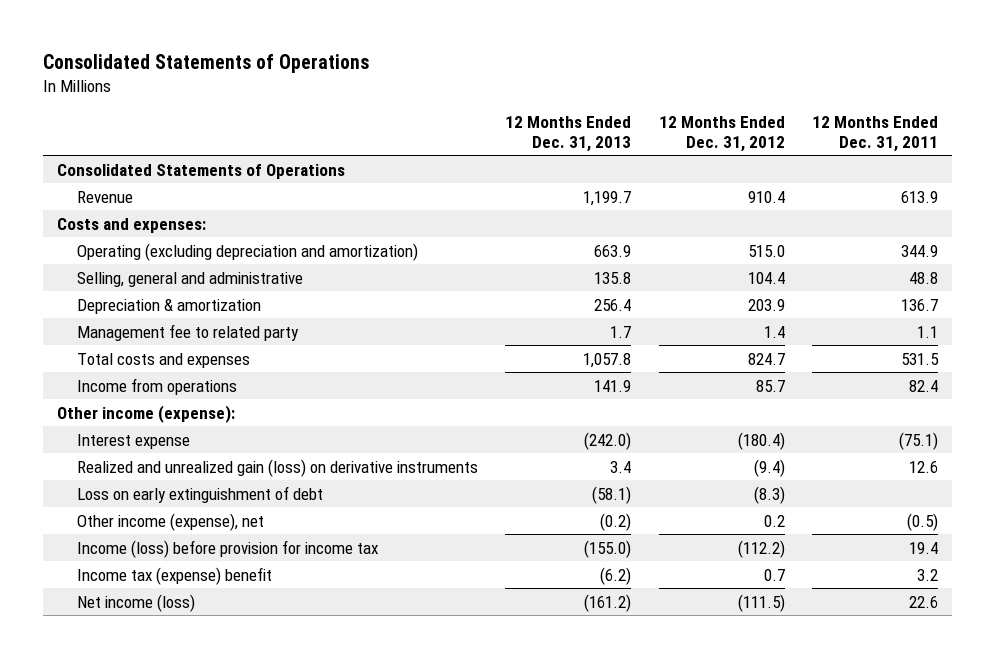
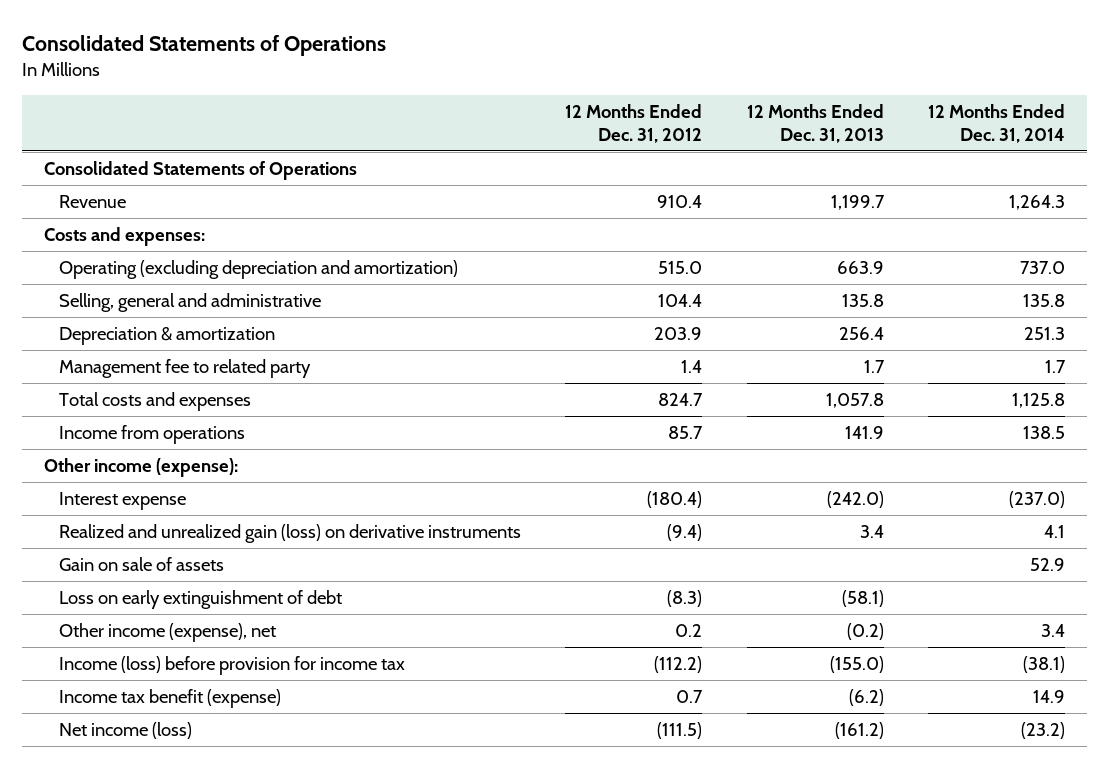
[812,116,939,152] 12 Months Ended Dec. 31, 2011 -> none
none -> [927,103,1065,143] 12 Months Ended Dec. 31, 2014
none -> [59,556,225,571] Gain on sale of assets
[76,566,272,585] Income tax (expense) benefit -> [59,688,282,708] Income tax benefit (expense)

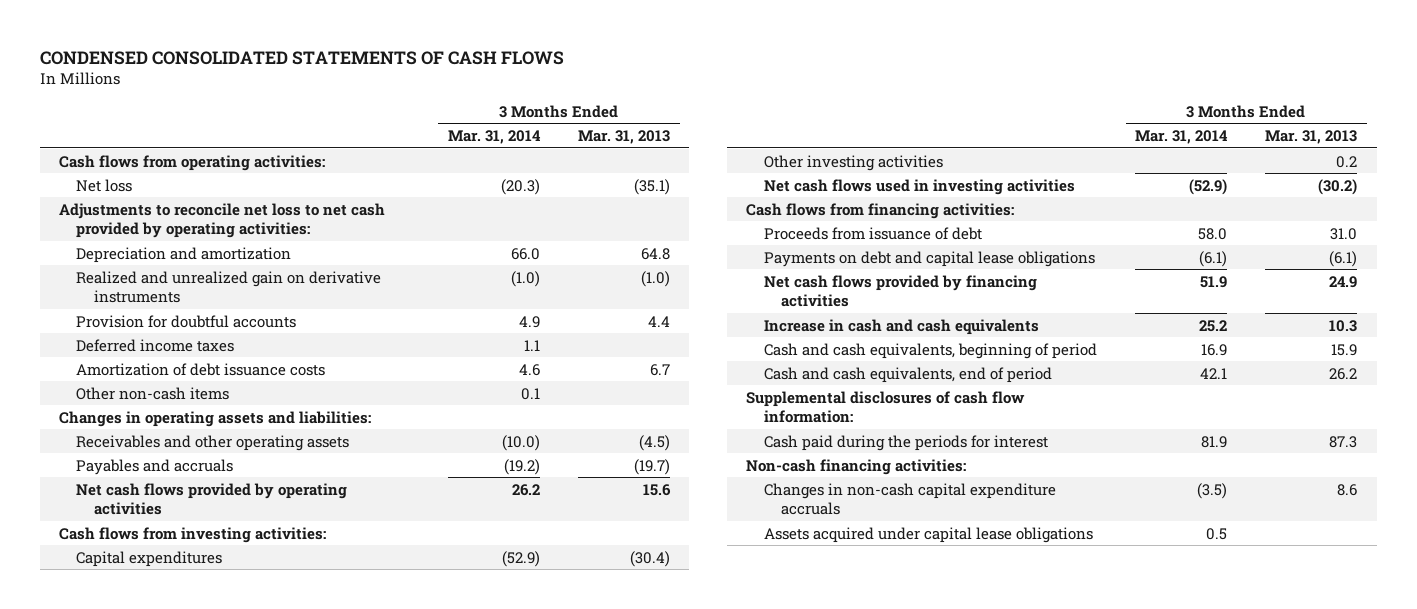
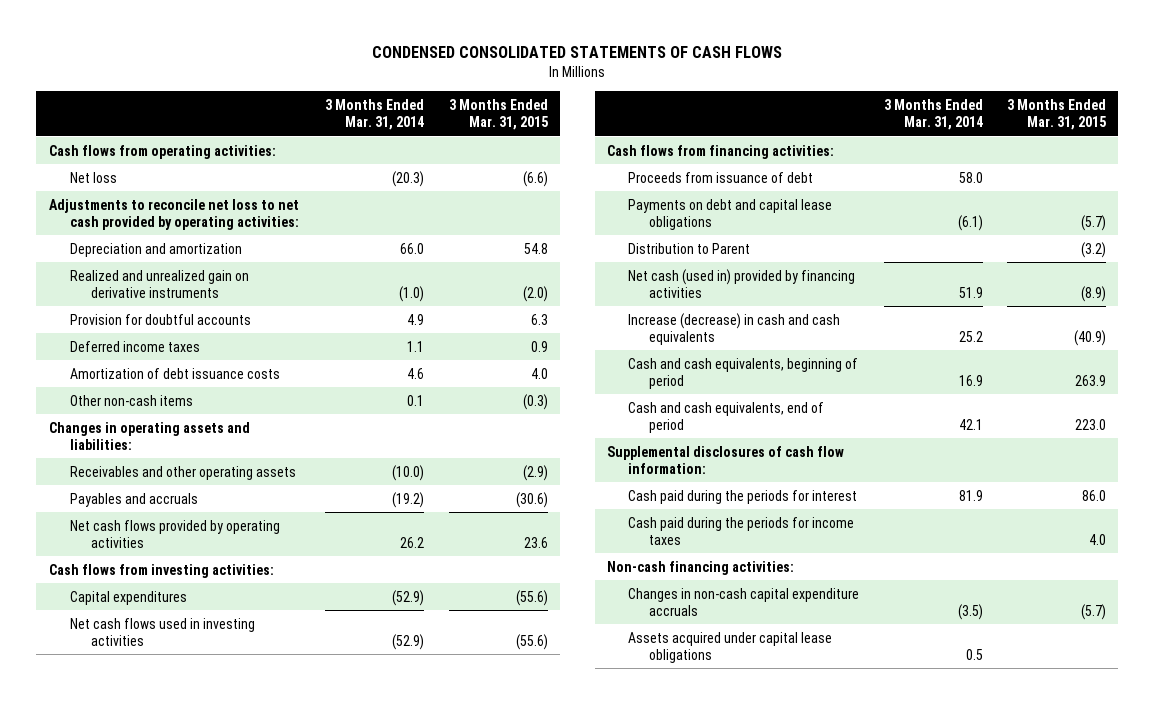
[578,130,671,145] Mar. 31, 2013 -> none
none -> [448,99,548,130] 3 Months Ended Mar. 31, 2015
[763,154,943,171] Other investing activities -> none
none -> [628,242,751,254] Distribution to Parent
[763,274,1037,307] Net cash flows provided by financing activities -> [628,268,856,298] Net cash (used in) provided by financing activities
[763,318,1039,335] Increase in cash and cash equivalents -> [628,312,841,345] Increase (decrease) in cash and cash equivalents
none -> [628,516,855,545] Cash paid during the periods for income taxes

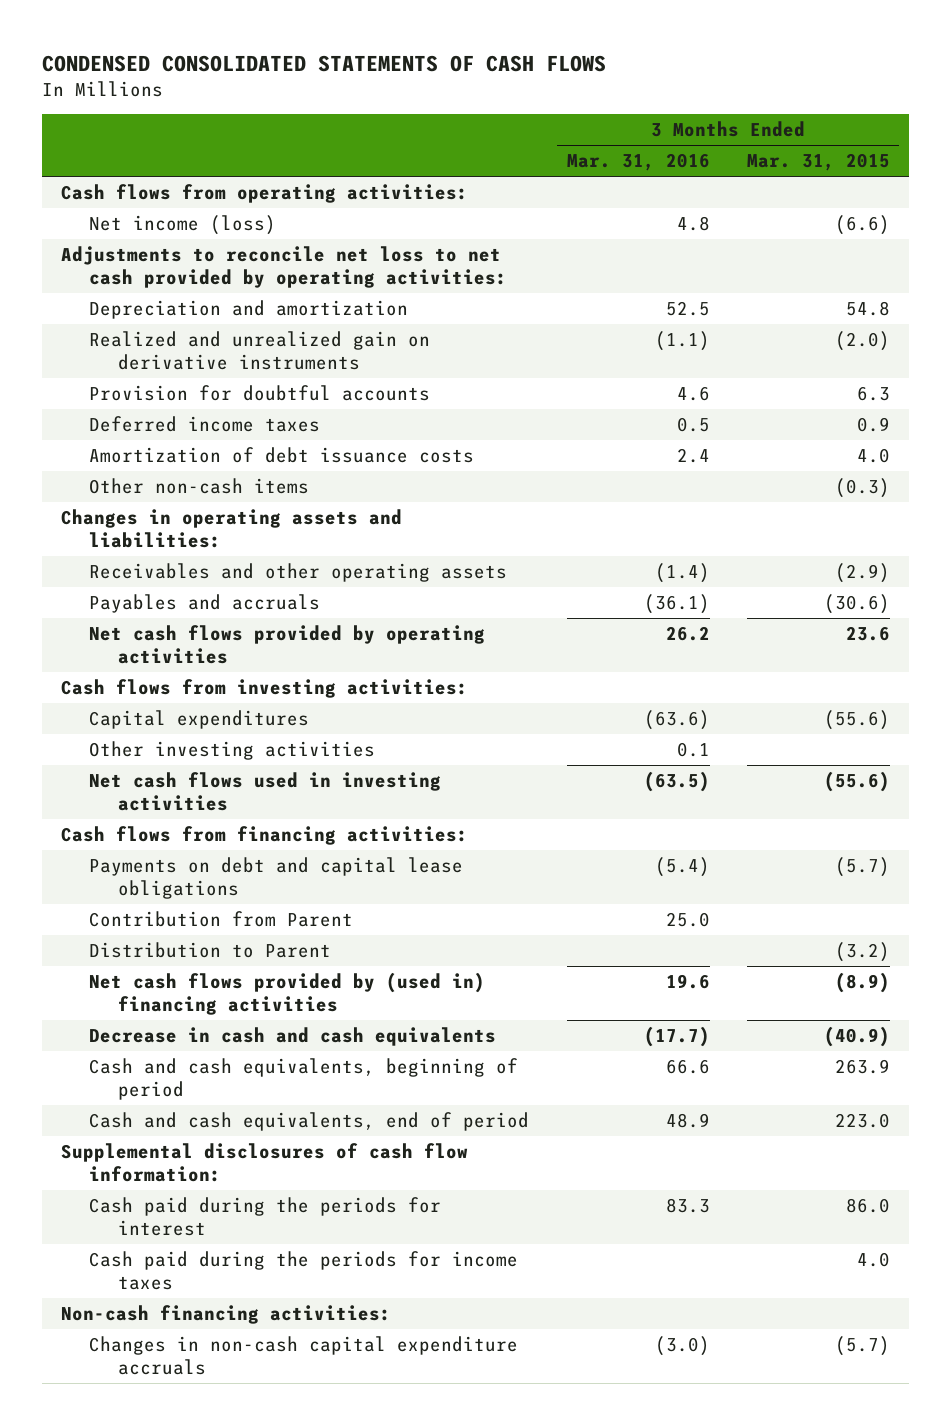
[325,99,425,130] 3 Months Ended Mar. 31, 2014 -> none
none -> [566,153,710,172] Mar. 31, 2016
[69,171,117,183] Net loss -> [89,214,277,235] Net income (loss)
none -> [89,740,376,760] Other investing activities
[628,171,814,183] Proceeds from issuance of debt -> none
none -> [89,910,354,927] Contribution from Parent
[628,268,856,298] Net cash (used in) provided by financing activities -> [89,971,486,1015] Net cash flows provided by (used in) financing activities
[628,312,841,345] Increase (decrease) in cash and cash equivalents -> [89,1026,497,1046] Decrease in cash and cash equivalents
[628,631,833,663] Assets acquired under capital lease obligations -> none

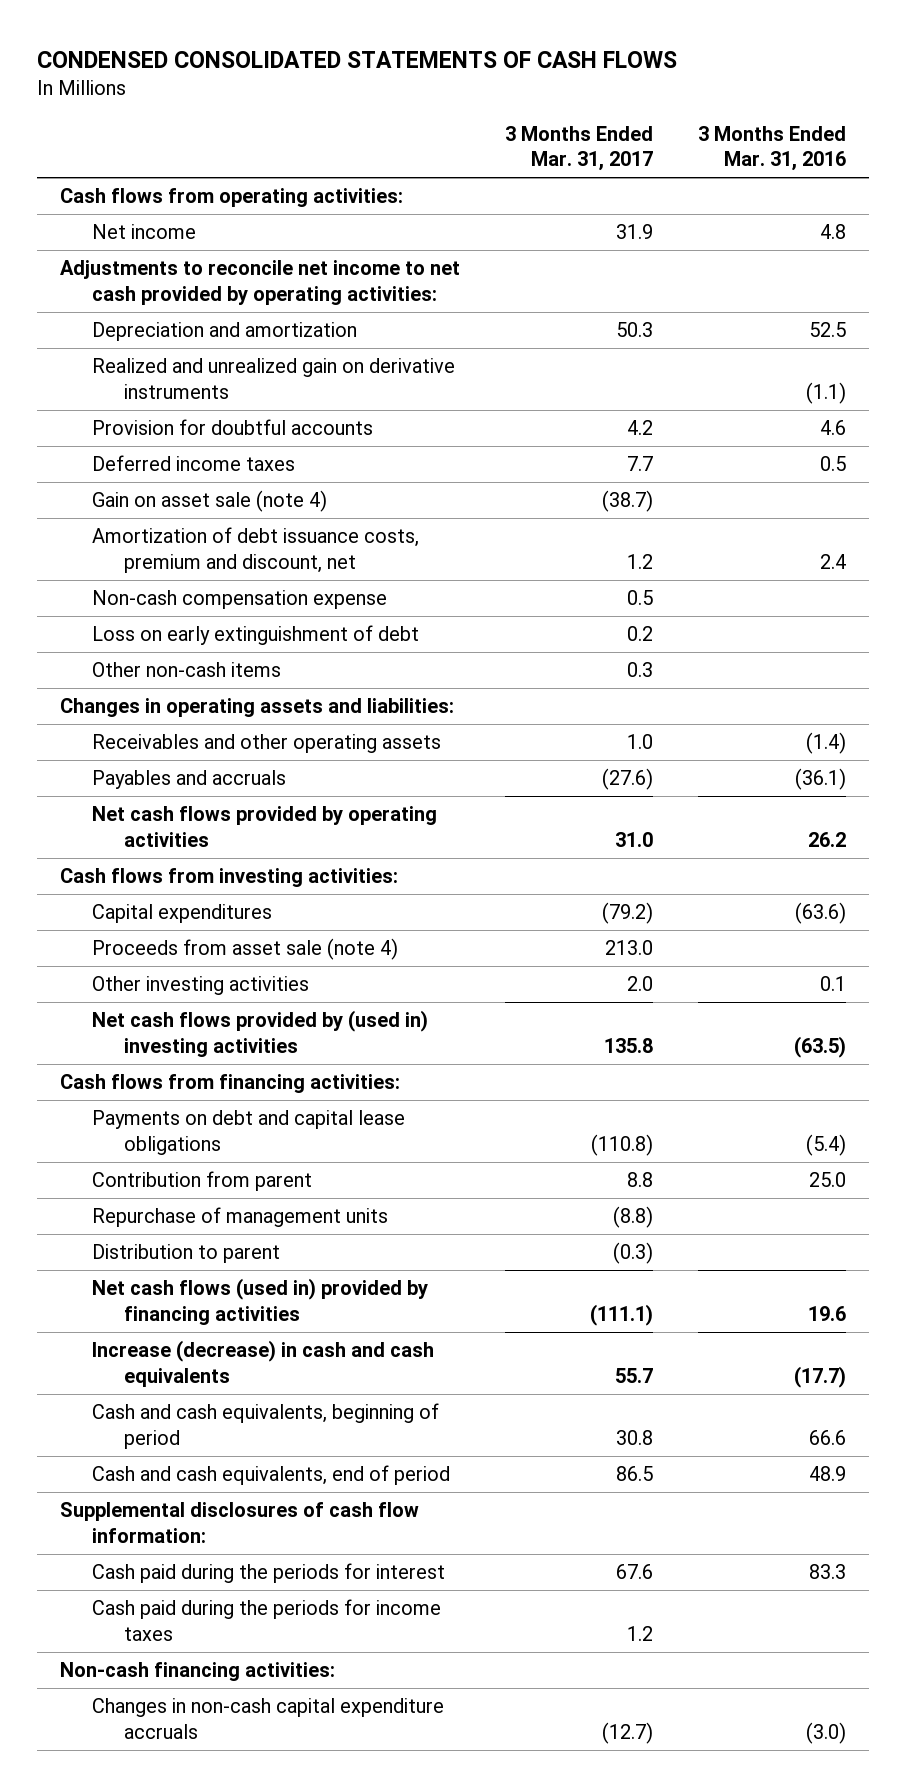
[746,153,890,172] Mar. 31, 2015 -> none
none -> [504,125,653,172] 3 Months Ended Mar. 31, 2017
[89,214,277,235] Net income (loss) -> [91,224,196,240] Net income
[60,245,508,288] Adjustments to reconcile net loss to net cash provided by operating activities: -> [59,260,460,306] Adjustments to reconcile net income to net cash provided by operating activities:
none -> [91,490,327,513] Gain on asset sale (note 4)
[89,446,475,463] Amortization of debt issuance costs -> [91,527,419,574] Amortization of debt issuance costs, premium and discount, net
none -> [91,590,387,610] Non-cash compensation expense
none -> [91,625,419,646] Loss on early extinguishment of debt
none -> [91,938,398,961] Proceeds from asset sale (note 4)
[89,771,442,811] Net cash flows used in investing activities -> [91,1010,428,1058] Net cash flows provided by (used in) investing activities
[89,910,354,927] Contribution from Parent -> [91,1171,312,1192] Contribution from parent
none -> [91,1207,388,1228] Repurchase of management units
[89,941,332,958] Distribution to Parent -> [91,1244,280,1264] Distribution to parent
[89,971,486,1015] Net cash flows provided by (used in) financing activities -> [91,1278,428,1326] Net cash flows (used in) provided by financing activities
[89,1026,497,1046] Decrease in cash and cash equivalents -> [91,1340,434,1388] Increase (decrease) in cash and cash equivalents

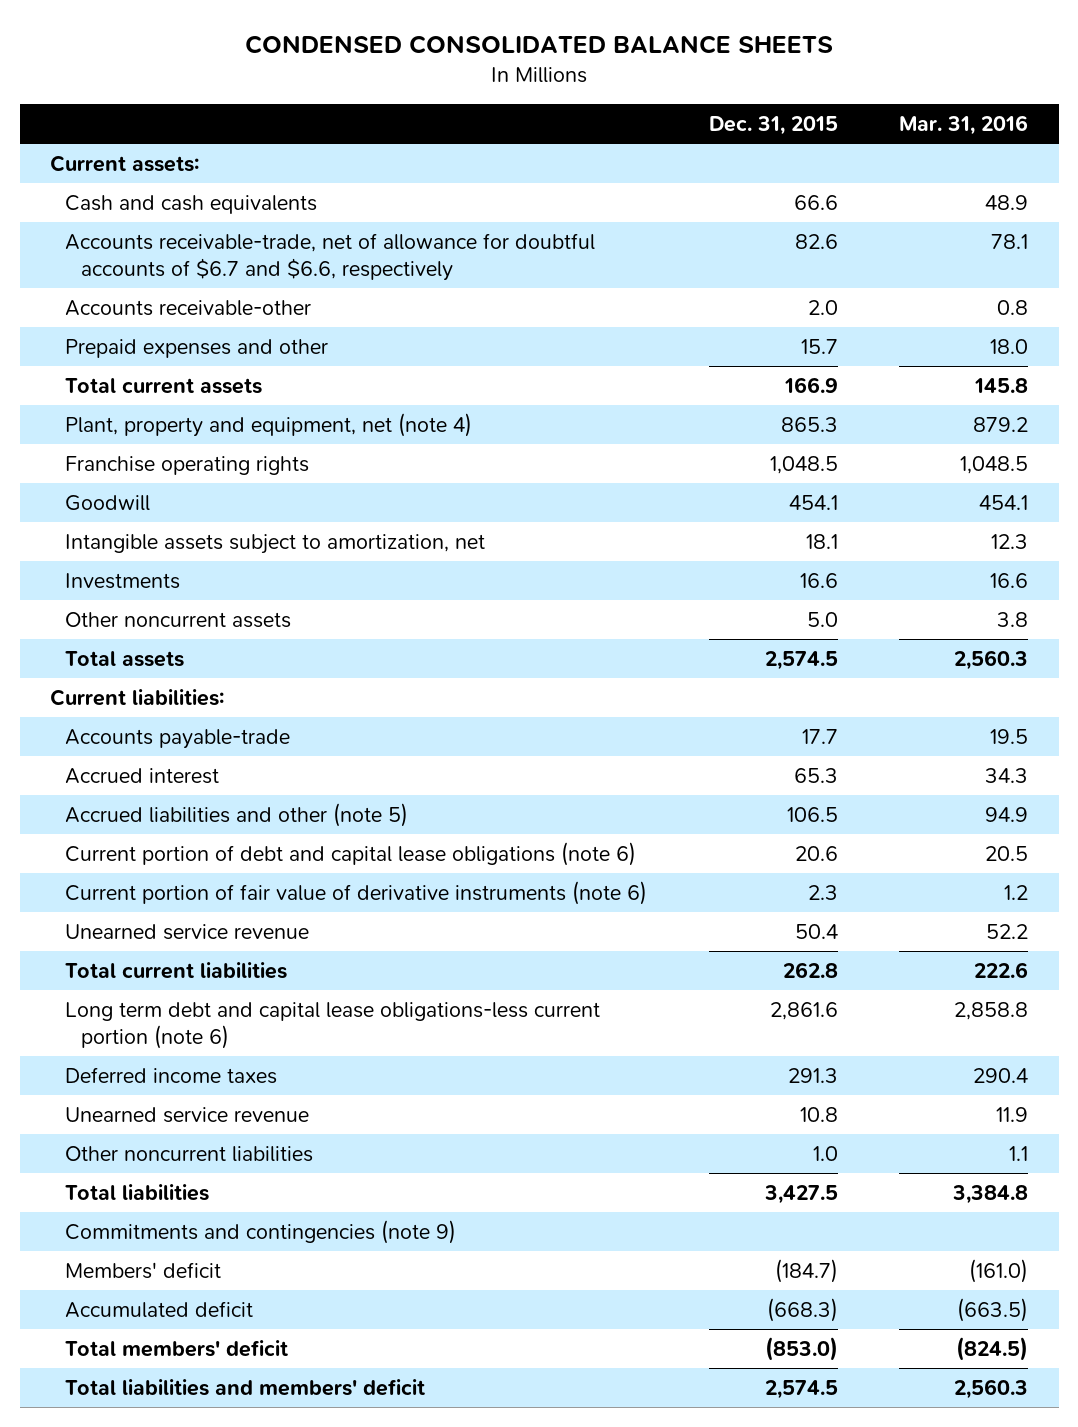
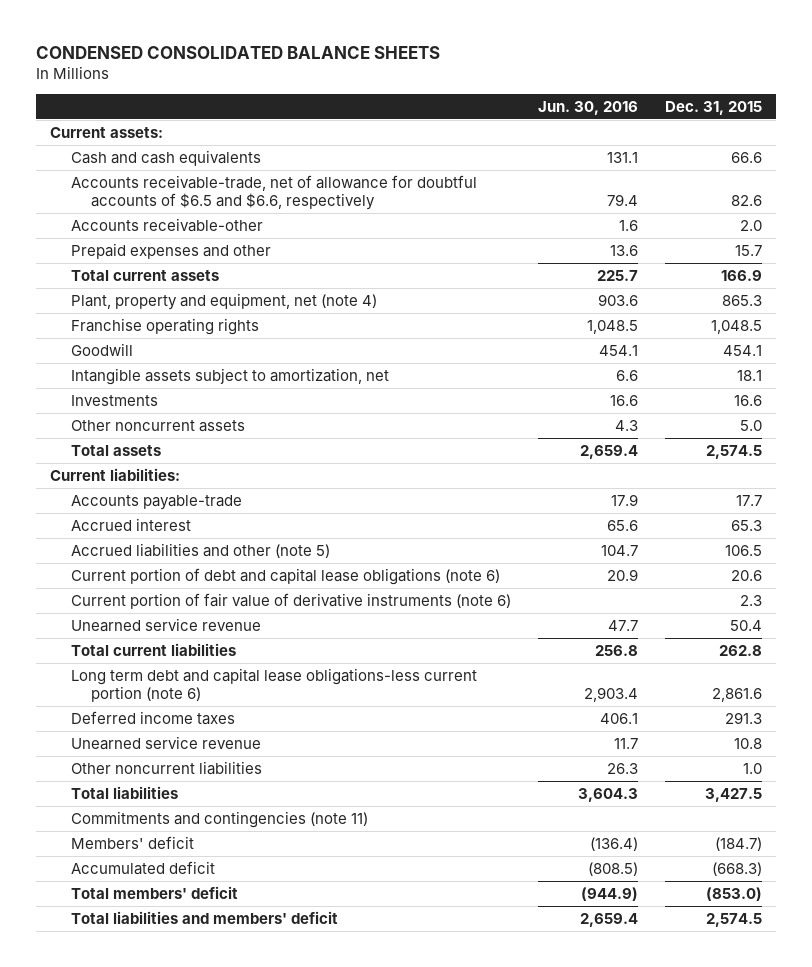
[899,114,1029,135] Mar. 31, 2016 -> none
none -> [537,100,638,115] Jun. 30, 2016
[65,232,596,281] Accounts receivable-trade, net of allowance for doubtful accounts of $6.7 and $6.6, respectively -> [70,174,477,211] Accounts receivable-trade, net of allowance for doubtful accounts of $6.5 and $6.6, respectively
[65,1219,457,1244] Commitments and contingencies (note 9) -> [70,810,368,828] Commitments and contingencies (note 11)

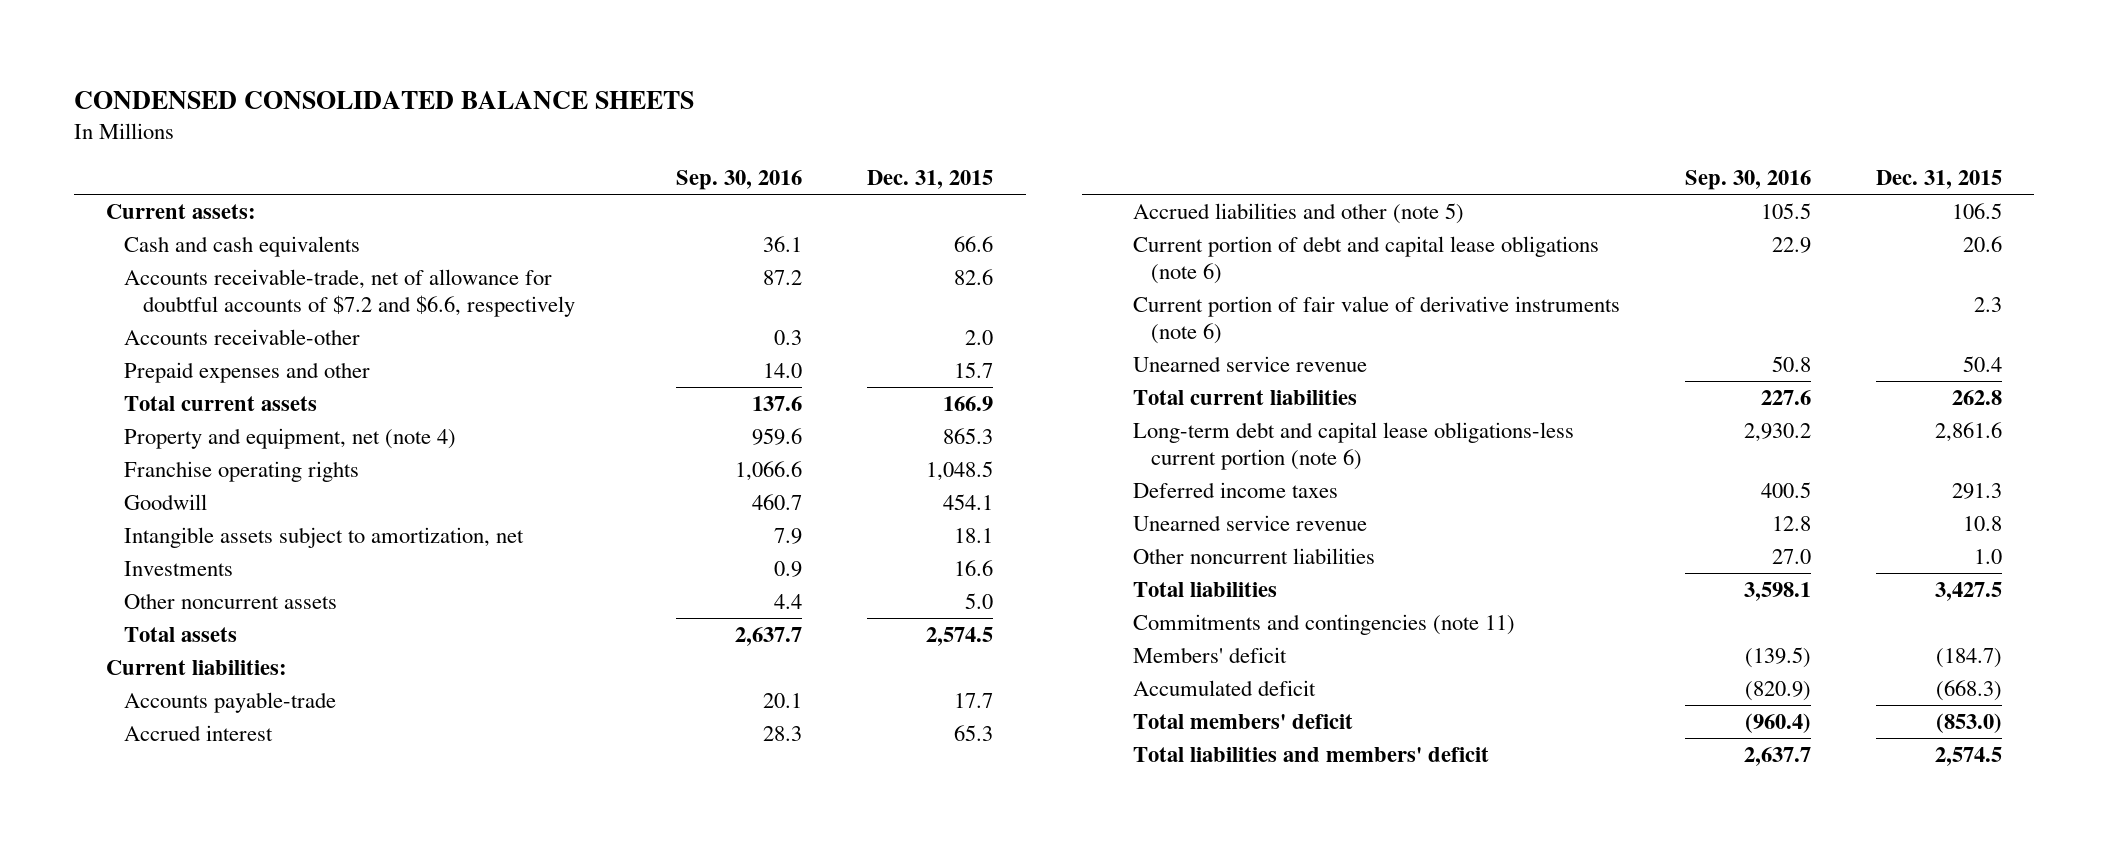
[537,100,638,115] Jun. 30, 2016 -> none
none -> [676,170,803,191] Sep. 30, 2016
[70,174,477,211] Accounts receivable-trade, net of allowance for doubtful accounts of $6.5 and $6.6, respectively -> [124,268,575,318] Accounts receivable-trade, net of allowance for doubtful accounts of $7.2 and $6.6, respectively
[70,292,377,310] Plant, property and equipment, net (note 4) -> [124,427,457,449] Property and equipment, net (note 4)
[70,667,477,703] Long term debt and capital lease obligations-less current portion (note 6) -> [1132,421,1574,471] Long-term debt and capital lease obligations-less current portion (note 6)

